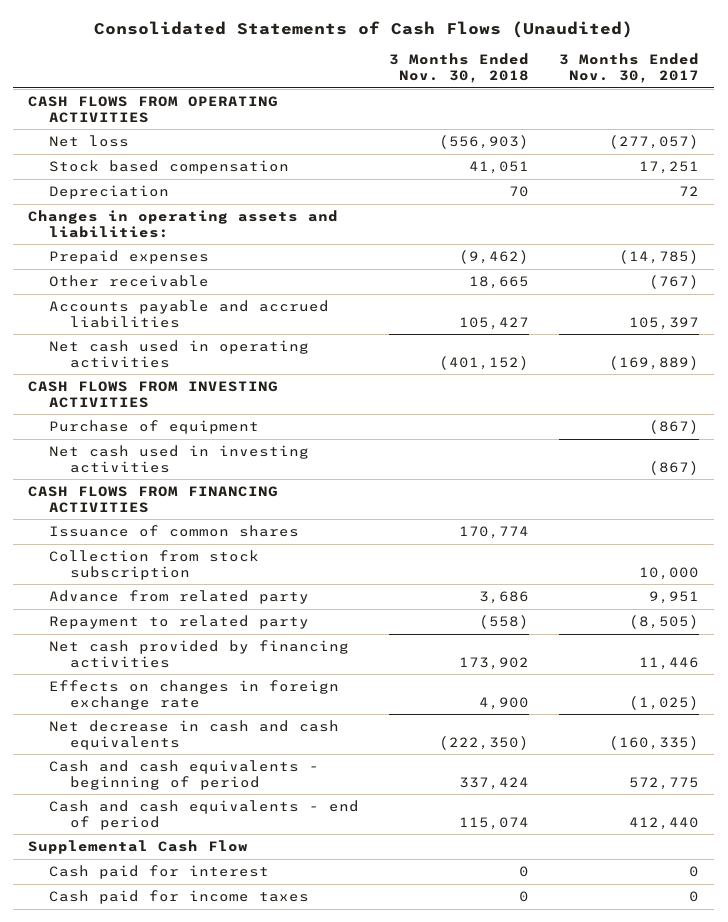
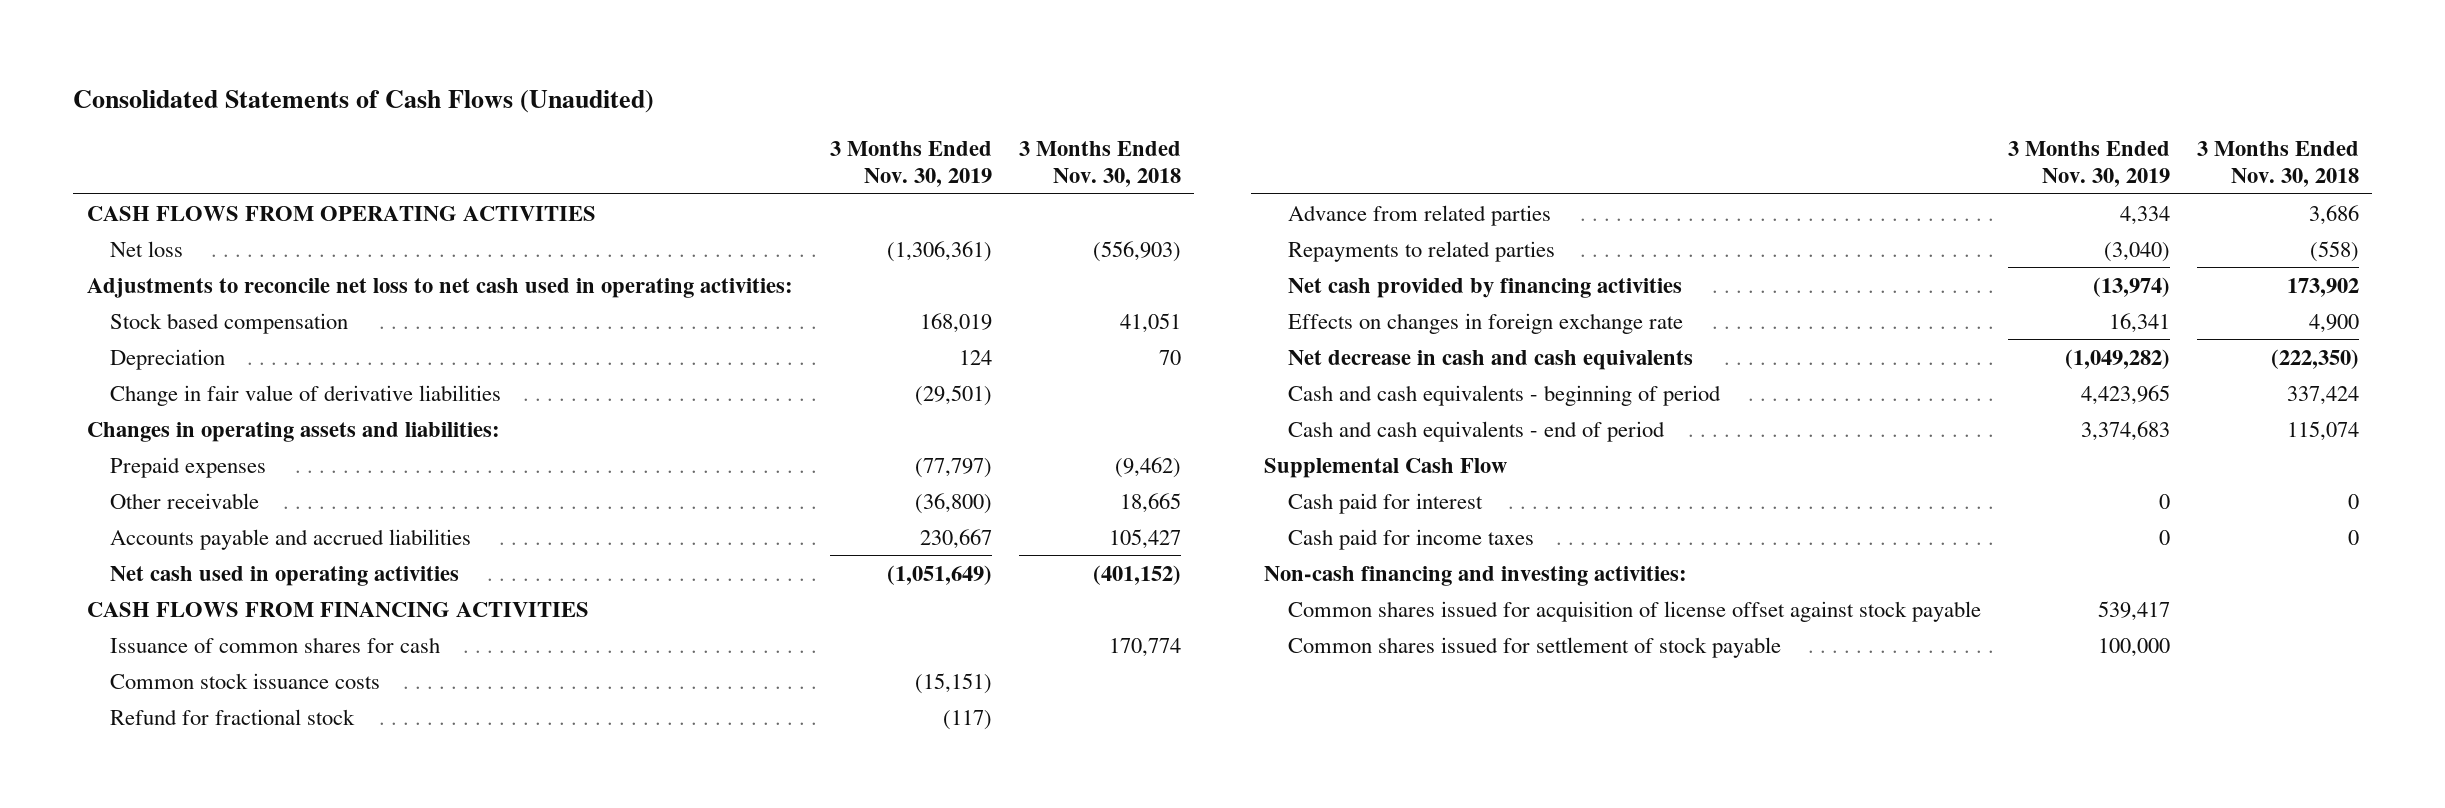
[559,53,700,83] 3 Months Ended Nov. 30, 2017 -> none
none -> [830,141,993,187] 3 Months Ended Nov. 30, 2019
none -> [86,277,793,298] Adjustments to reconcile net loss to net cash used in operating activities:
none -> [110,384,502,406] Change in fair value of derivative liabilities
[28,381,279,408] CASH FLOWS FROM INVESTING ACTIVITIES -> none
[48,420,259,435] Purchase of equipment -> none
[48,445,309,473] Net cash used in investing activities -> none
[48,550,259,580] Collection from stock subscription -> none
[48,525,299,538] Issuance of common shares -> [110,636,441,653] Issuance of common shares for cash
none -> [110,672,381,689] Common stock issuance costs
none -> [110,708,356,725] Refund for fractional stock
[48,590,309,605] Advance from related party -> [1287,204,1551,226] Advance from related parties
[48,615,309,630] Repayment to related party -> [1287,240,1555,262] Repayments to related parties
none -> [1264,565,1688,586] Non-cash financing and investing activities:
none -> [1287,600,1981,622] Common shares issued for acquisition of license offset against stock payable
none -> [1287,636,1781,658] Common shares issued for settlement of stock payable

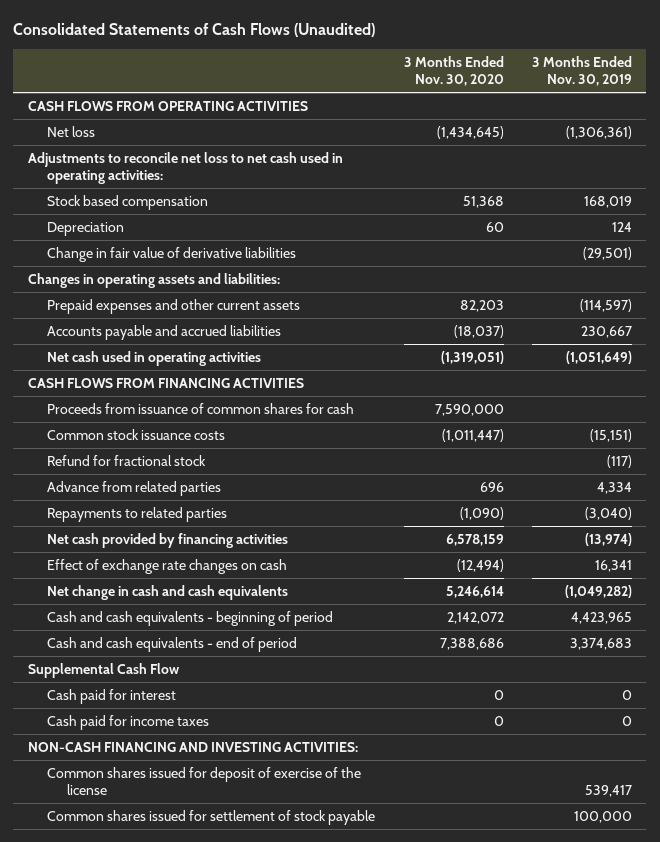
[1018,141,1181,187] 3 Months Ended Nov. 30, 2018 -> none
none -> [403,56,504,87] 3 Months Ended Nov. 30, 2020
[110,456,267,478] Prepaid expenses -> none
[110,492,260,509] Other receivable -> none
none -> [47,298,301,314] Prepaid expenses and other current assets
[110,636,441,653] Issuance of common shares for cash -> [47,402,355,414] Proceeds from issuance of common shares for cash
[1287,312,1683,334] Effects on changes in foreign exchange rate -> [47,558,288,574] Effect of exchange rate changes on cash
[1287,349,1693,370] Net decrease in cash and cash equivalents -> [47,584,289,600] Net change in cash and cash equivalents
[1264,565,1688,586] Non-cash financing and investing activities: -> [27,741,358,752] NON-CASH FINANCING AND INVESTING ACTIVITIES:
[1287,600,1981,622] Common shares issued for acquisition of license offset against stock payable -> [47,766,362,795] Common shares issued for deposit of exercise of the license

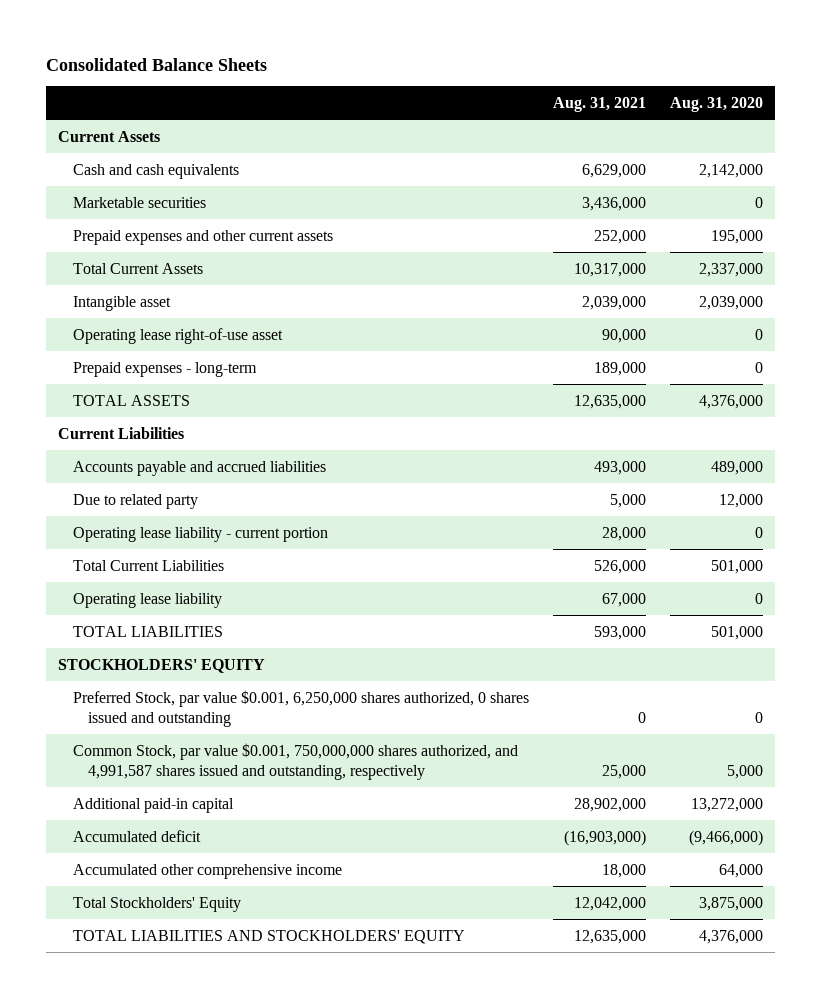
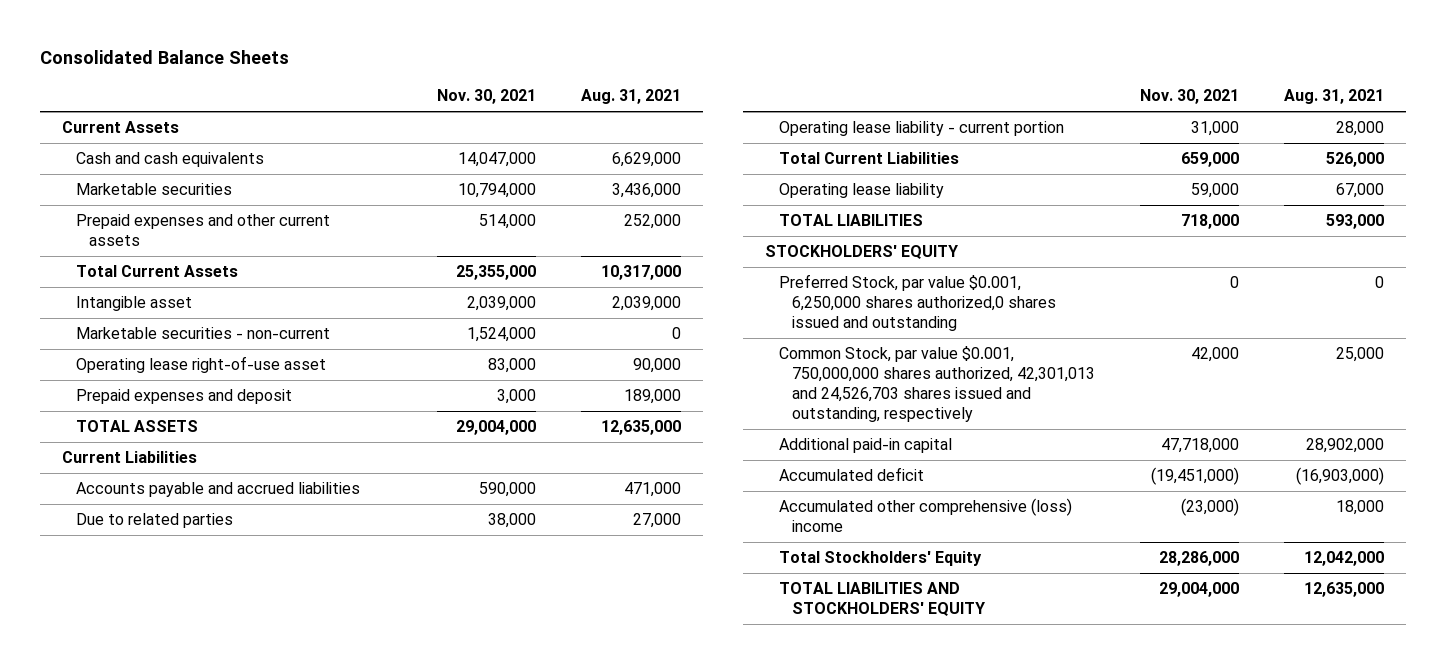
[669,96,763,112] Aug. 31, 2020 -> none
none -> [437,89,537,105] Nov. 30, 2021
none -> [75,327,330,340] Marketable securities - non-current
[73,361,258,377] Prepaid expenses - long-term -> [75,389,292,405] Prepaid expenses and deposit
[594,460,647,475] 493,000 -> [623,482,681,498] 471,000
[73,493,199,509] Due to related party -> [75,513,233,529] Due to related parties
[610,493,647,508] 5,000 -> [632,513,681,529] 27,000
[73,689,530,727] Preferred Stock, par value $0.001, 6,250,000 shares authorized, 0 shares issued and outstanding -> [778,274,1057,331] Preferred Stock, par value $0.001, 6,250,000 shares authorized,0 shares issued and outstanding
[73,742,519,780] Common Stock, par value $0.001, 750,000,000 shares authorized, and 4,991,587 shares issued and outstanding, respectively -> [778,346,1096,422] Common Stock, par value $0.001, 750,000,000 shares authorized, 42,301,013 and 24,526,703 shares issued and outstanding, respectively
[73,863,343,879] Accumulated other comprehensive income -> [778,498,1072,533] Accumulated other comprehensive (loss) income

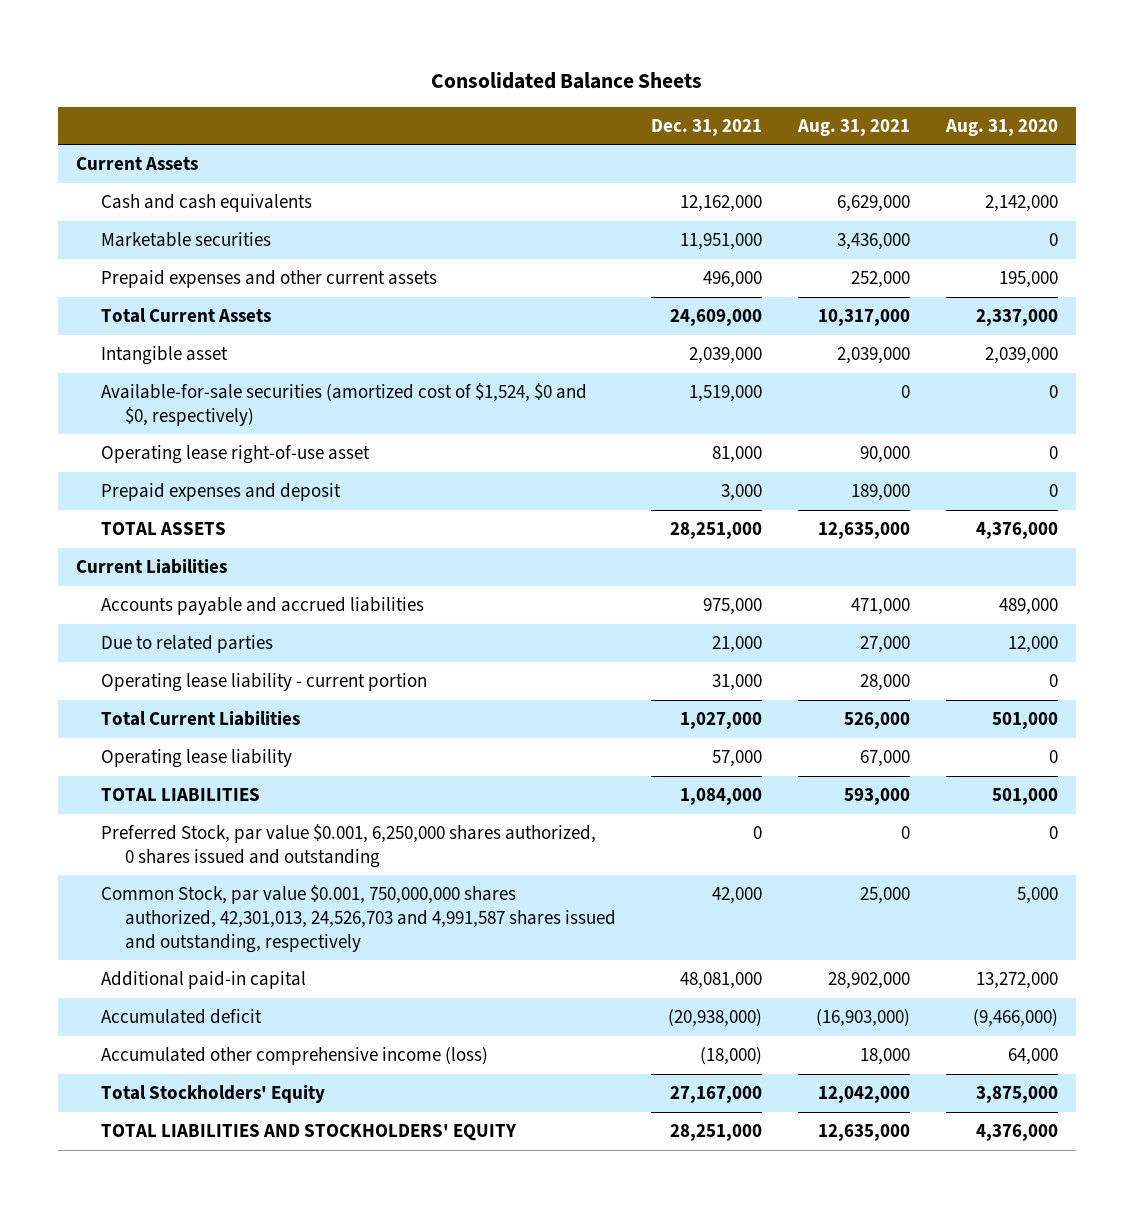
[437,89,537,105] Nov. 30, 2021 -> none
none -> [651,118,763,136] Dec. 31, 2021
none -> [944,118,1058,136] Aug. 31, 2020
[75,327,330,340] Marketable securities - non-current -> none
none -> [100,382,587,426] Available-for-sale securities (amortized cost of $1,524, $0 and $0, respectively)
[765,245,959,260] STOCKHOLDERS' EQUITY -> none
[778,274,1057,331] Preferred Stock, par value $0.001, 6,250,000 shares authorized,0 shares issued and outstanding -> [100,823,596,868] Preferred Stock, par value $0.001, 6,250,000 shares authorized, 0 shares issued and outstanding
[778,346,1096,422] Common Stock, par value $0.001, 750,000,000 shares authorized, 42,301,013 and 24,526,703 shares issued and outstanding, respectively -> [100,884,616,953] Common Stock, par value $0.001, 750,000,000 shares authorized, 42,301,013, 24,526,703 and 4,991,587 shares issued and outstanding, respectively
[778,498,1072,533] Accumulated other comprehensive (loss) income -> [100,1046,488,1065] Accumulated other comprehensive income (loss)

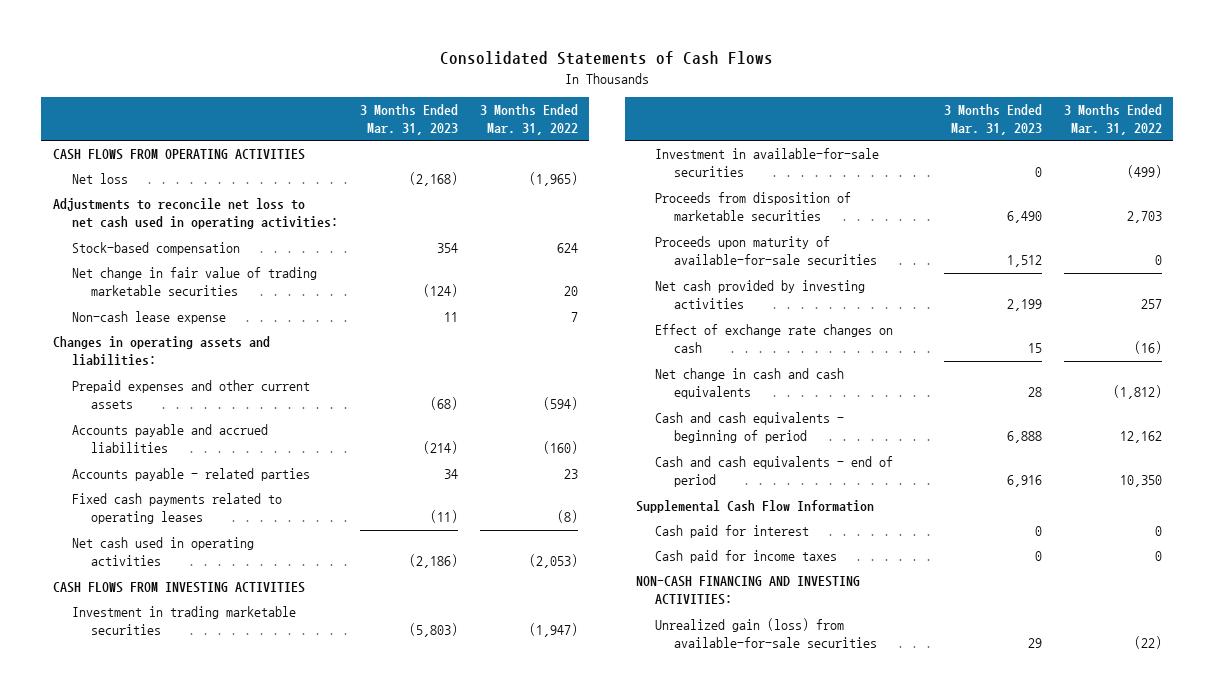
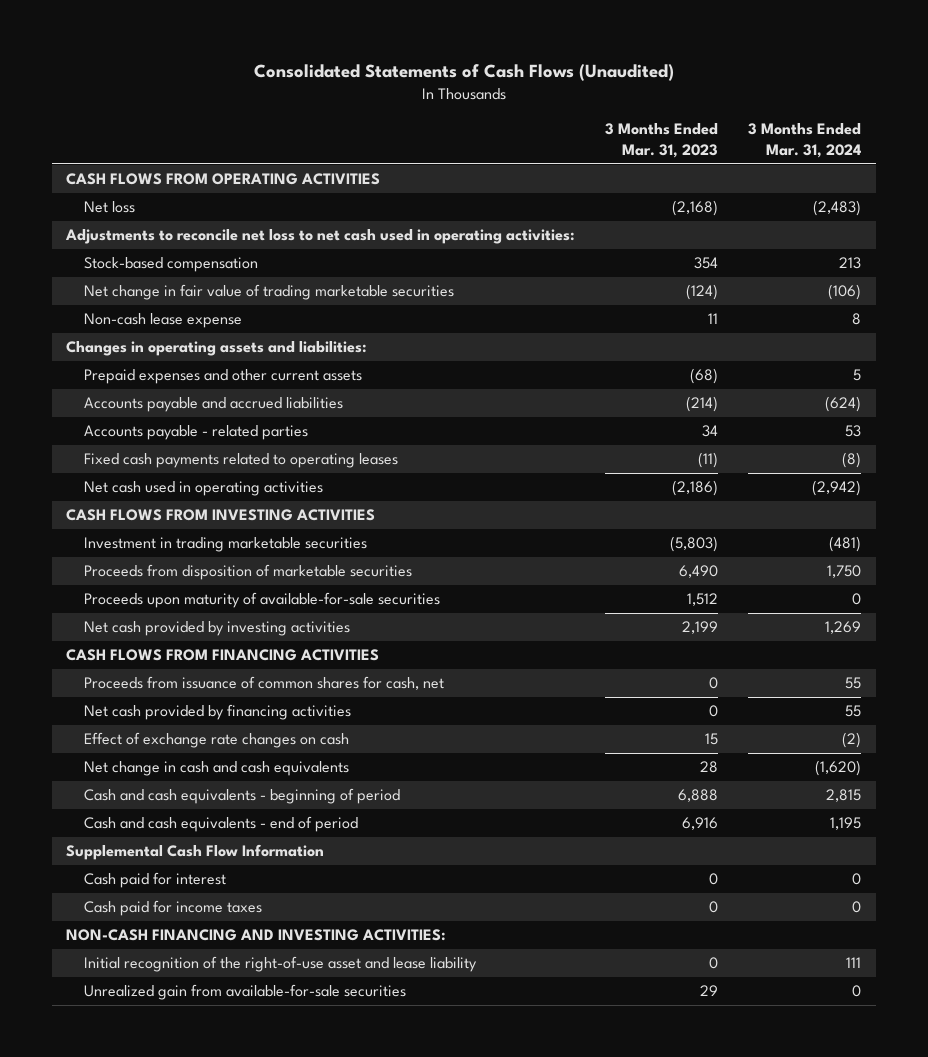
[440,51,774,66] Consolidated Statements of Cash Flows -> [253,63,674,81] Consolidated Statements of Cash Flows (Unaudited)
[480,103,579,136] 3 Months Ended Mar. 31, 2022 -> none
none -> [748,123,862,159] 3 Months Ended Mar. 31, 2024
[655,148,880,178] Investment in available-for-sale securities -> none
none -> [66,649,380,662] CASH FLOWS FROM FINANCING ACTIVITIES
none -> [83,676,444,691] Proceeds from issuance of common shares for cash, net
none -> [83,704,351,721] Net cash provided by financing activities
none -> [83,956,477,973] Initial recognition of the right-of-use asset and lease liability
[655,618,878,649] Unrealized gain (loss) from available-for-sale securities -> [83,984,406,1001] Unrealized gain from available-for-sale securities

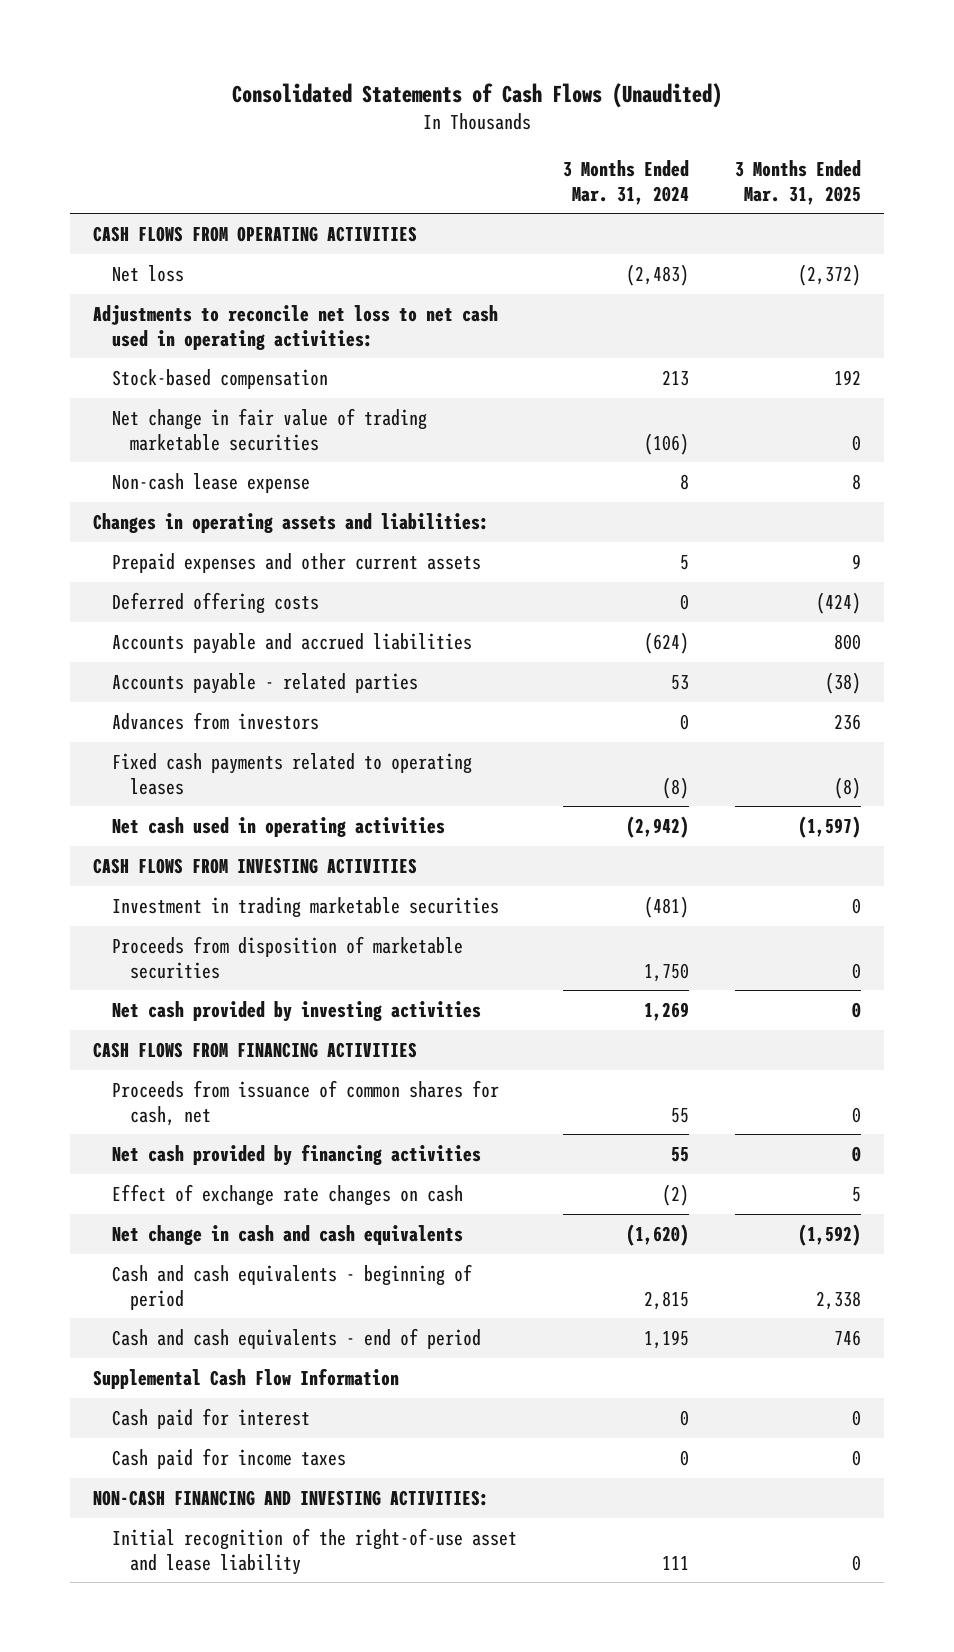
[605,123,719,159] 3 Months Ended Mar. 31, 2023 -> none
none -> [735,159,862,205] 3 Months Ended Mar. 31, 2025
none -> [111,591,319,614] Deferred offering costs
none -> [111,711,319,730] Advances from investors
[83,592,440,609] Proceeds upon maturity of available-for-sale securities -> none
[83,984,406,1001] Unrealized gain from available-for-sale securities -> none

